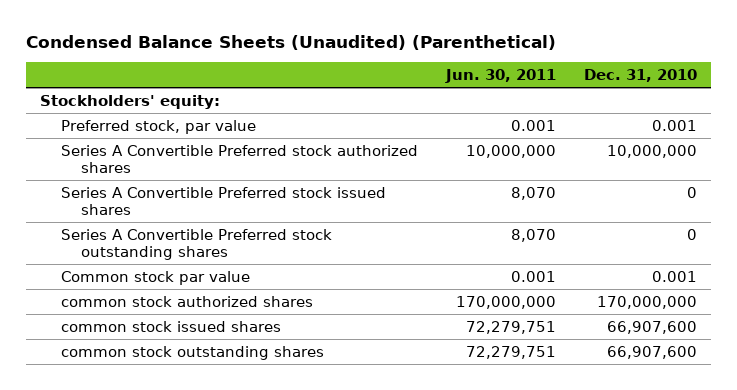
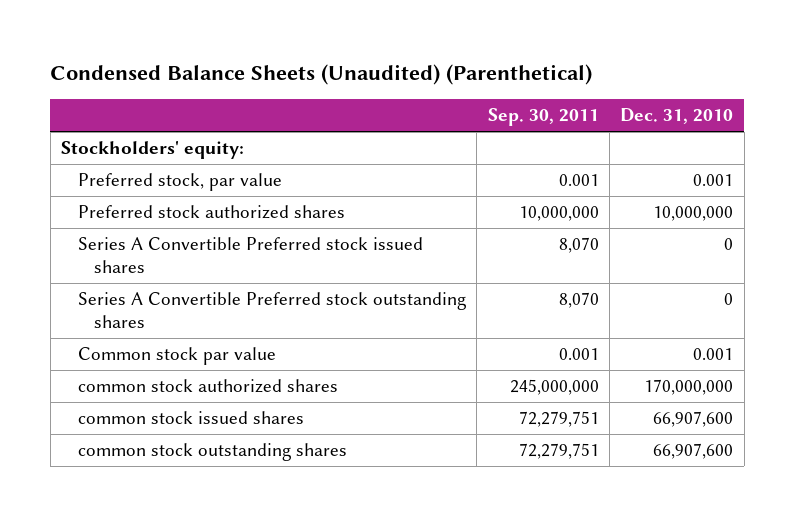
[444,68,556,83] Jun. 30, 2011 -> none
none -> [487,108,599,127] Sep. 30, 2011
[60,144,418,173] Series A Convertible Preferred stock authorized shares -> [77,205,345,220] Preferred stock authorized shares

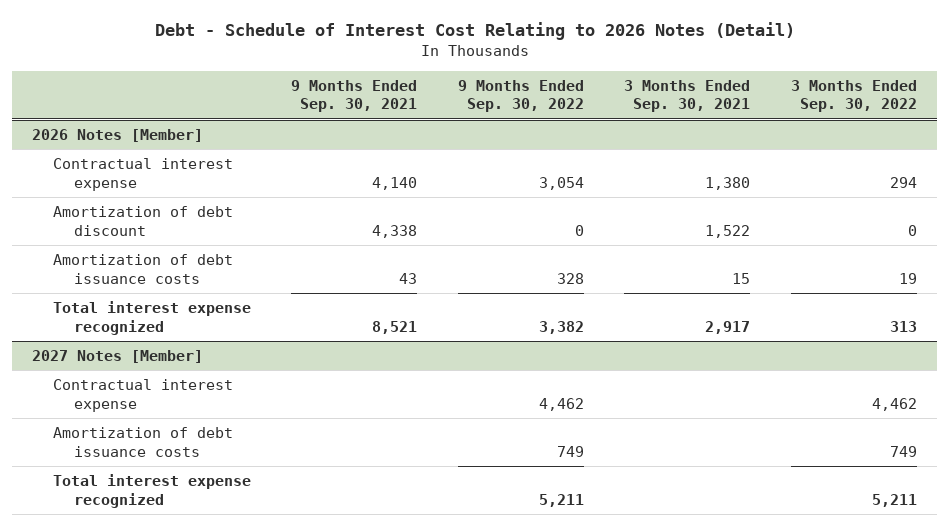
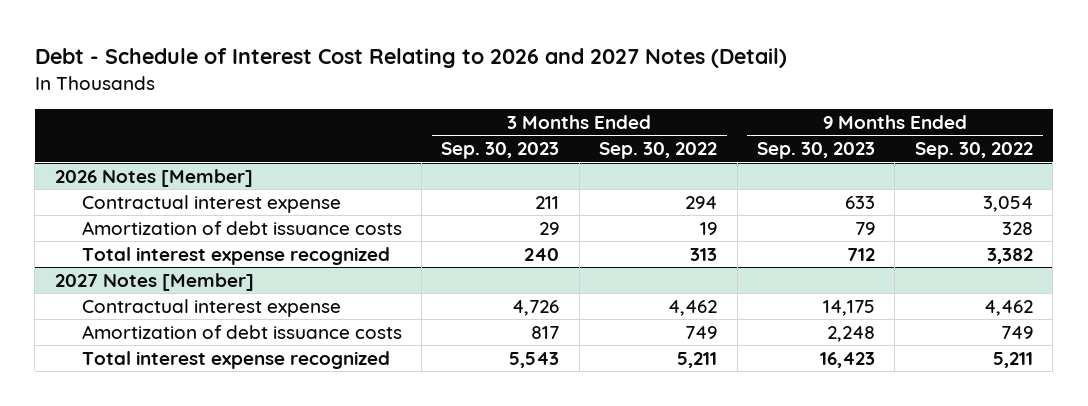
[154,21,795,40] Debt - Schedule of Interest Cost Relating to 2026 Notes (Detail) -> [34,48,787,69] Debt - Schedule of Interest Cost Relating to 2026 and 2027 Notes (Detail)
[291,79,418,113] 9 Months Ended Sep. 30, 2021 -> none
[624,79,751,113] 3 Months Ended Sep. 30, 2021 -> none
none -> [441,142,560,160] Sep. 30, 2023
none -> [757,142,876,160] Sep. 30, 2023
[53,206,234,236] Amortization of debt discount -> none

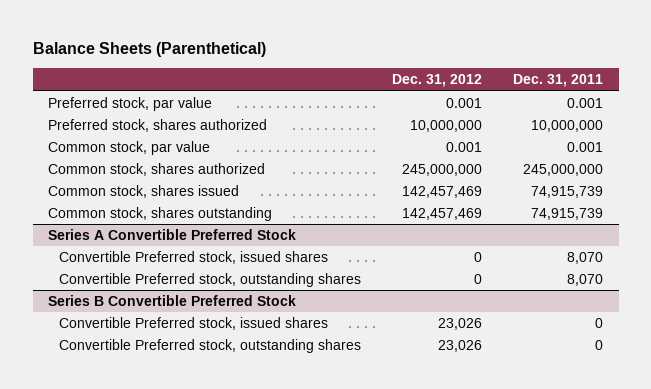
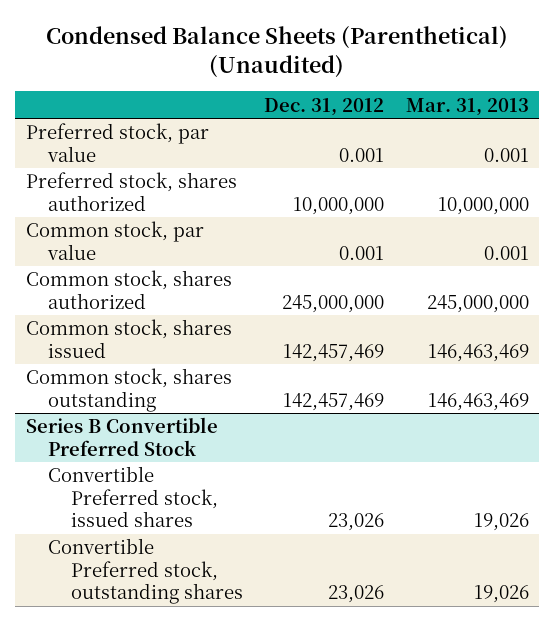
[32,42,266,58] Balance Sheets (Parenthetical) -> [46,25,509,78] Condensed Balance Sheets (Parenthetical) (Unaudited)
[513,74,604,88] Dec. 31, 2011 -> none
none -> [405,97,529,116] Mar. 31, 2013
[48,229,297,241] Series A Convertible Preferred Stock -> none
[58,251,328,265] Convertible Preferred stock, issued shares -> none
[58,273,361,288] Convertible Preferred stock, outstanding shares -> none

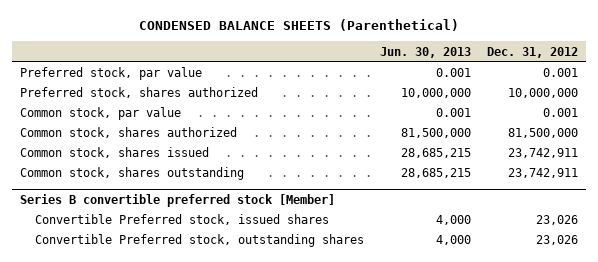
[46,25,509,78] Condensed Balance Sheets (Parenthetical) (Unaudited) -> [138,18,459,31] CONDENSED BALANCE SHEETS (Parenthetical)
[405,97,529,116] Mar. 31, 2013 -> none
none -> [380,46,472,58] Jun. 30, 2013
[282,294,385,313] 245,000,000 -> [507,128,578,139] 81,500,000
[283,343,385,362] 142,457,469 -> [507,148,578,159] 23,742,911
[283,392,385,411] 142,457,469 -> [507,168,578,179] 23,742,911
[25,417,218,456] Series B Convertible Preferred Stock -> [19,194,335,208] Series B convertible preferred stock [Member]

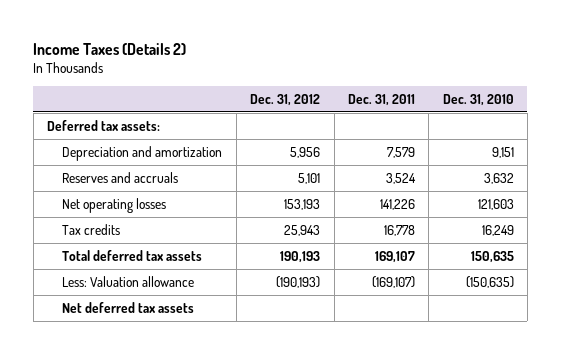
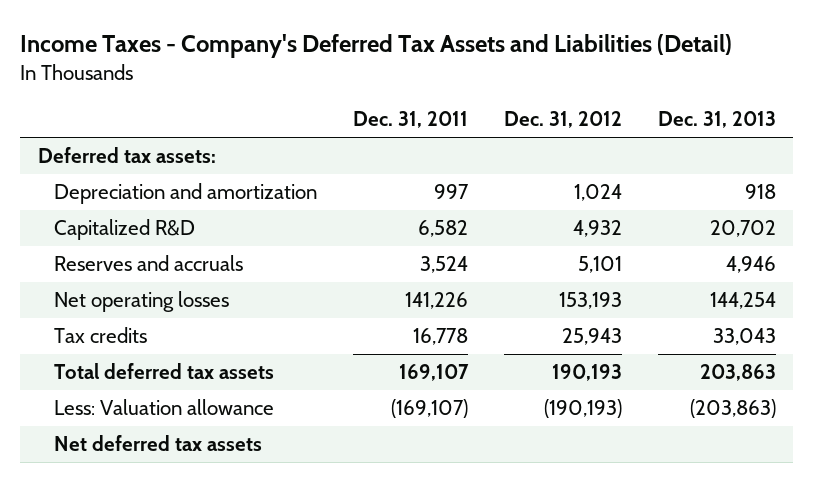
[33,42,187,55] Income Taxes (Details 2) -> [20,34,733,59] Income Taxes - Company's Deferred Tax Assets and Liabilities (Detail)
[442,94,514,107] Dec. 31, 2010 -> none
none -> [657,111,776,129] Dec. 31, 2013
[290,146,321,158] 5,956 -> [573,184,622,202] 1,024
[386,146,415,158] 7,579 -> [433,184,469,200] 997
none -> [54,219,196,241] Capitalized R&D

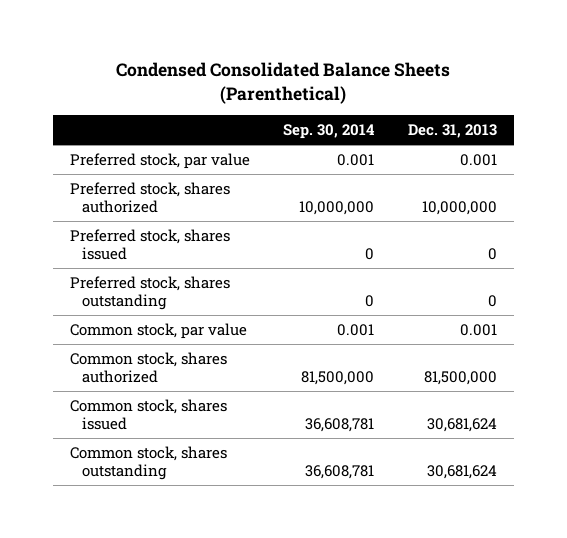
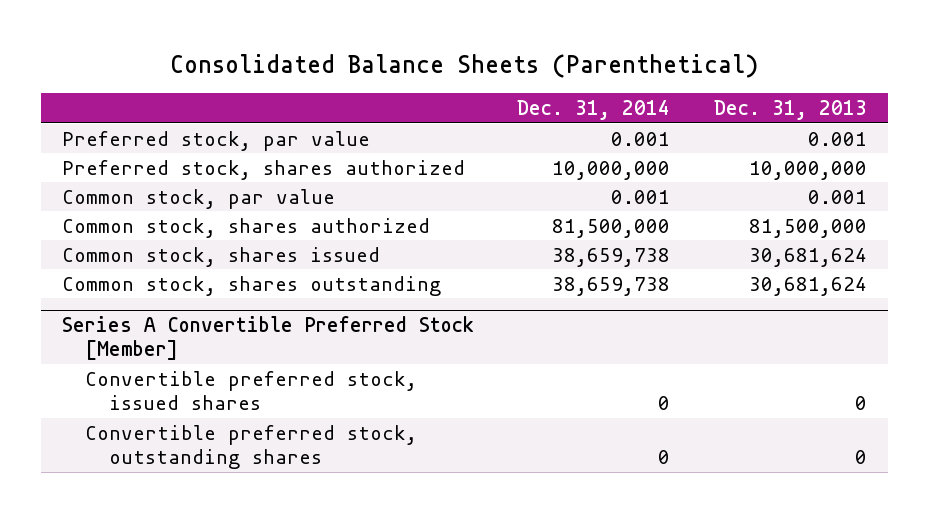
[116,62,451,104] Condensed Consolidated Balance Sheets (Parenthetical) -> [170,53,759,78] Consolidated Balance Sheets (Parenthetical)
[283,124,376,140] Sep. 30, 2014 -> none
none -> [517,100,671,121] Dec. 31, 2014
[69,229,230,261] Preferred stock, shares issued -> none
[69,276,230,311] Preferred stock, shares outstanding -> none
none -> [62,315,475,361] Series A Convertible Preferred Stock [Member]
none -> [85,370,418,410] Convertible preferred stock, issued shares
none -> [85,424,418,469] Convertible preferred stock, outstanding shares

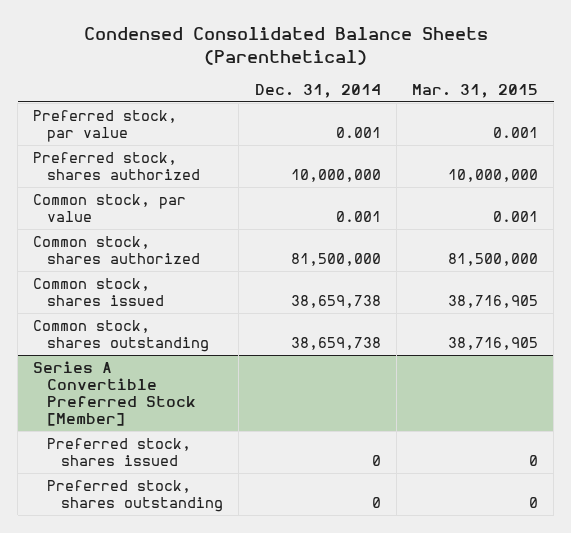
[170,53,759,78] Consolidated Balance Sheets (Parenthetical) -> [83,27,488,65] Condensed Consolidated Balance Sheets (Parenthetical)
[713,100,867,121] Dec. 31, 2013 -> none
none -> [412,83,539,98] Mar. 31, 2015
[85,370,418,410] Convertible preferred stock, issued shares -> [47,437,192,467] Preferred stock, shares issued
[85,424,418,469] Convertible preferred stock, outstanding shares -> [47,479,224,513] Preferred stock, shares outstanding

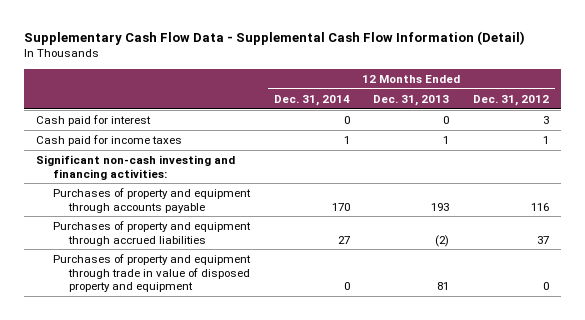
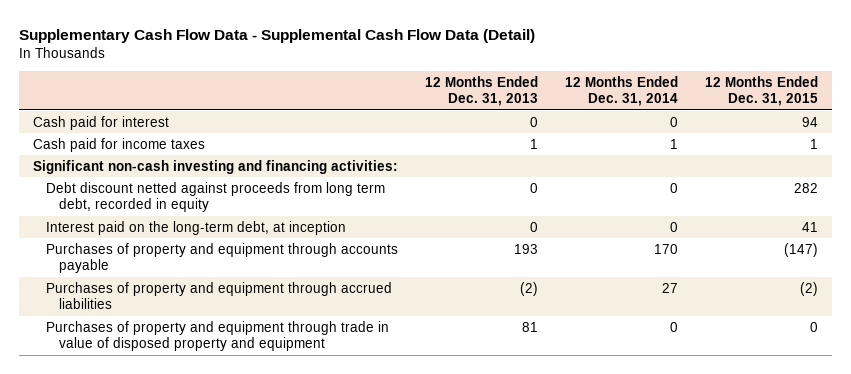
[24,30,526,45] Supplementary Cash Flow Data - Supplemental Cash Flow Information (Detail) -> [19,28,536,43] Supplementary Cash Flow Data - Supplemental Cash Flow Data (Detail)
[472,94,549,106] Dec. 31, 2012 -> none
none -> [705,76,819,107] 12 Months Ended Dec. 31, 2015
none -> [45,181,385,212] Debt discount netted against proceeds from long term debt, recorded in equity
none -> [45,220,346,235] Interest paid on the long-term debt, at inception

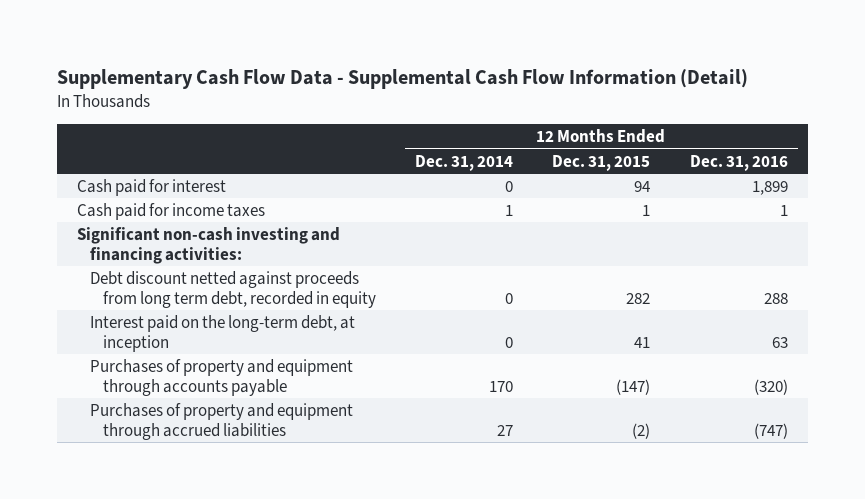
[19,28,536,43] Supplementary Cash Flow Data - Supplemental Cash Flow Data (Detail) -> [57,69,749,90] Supplementary Cash Flow Data - Supplemental Cash Flow Information (Detail)
[425,76,539,107] 12 Months Ended Dec. 31, 2013 -> none
none -> [689,154,788,171] Dec. 31, 2016
[45,320,389,351] Purchases of property and equipment through trade in value of disposed property and equipment -> none

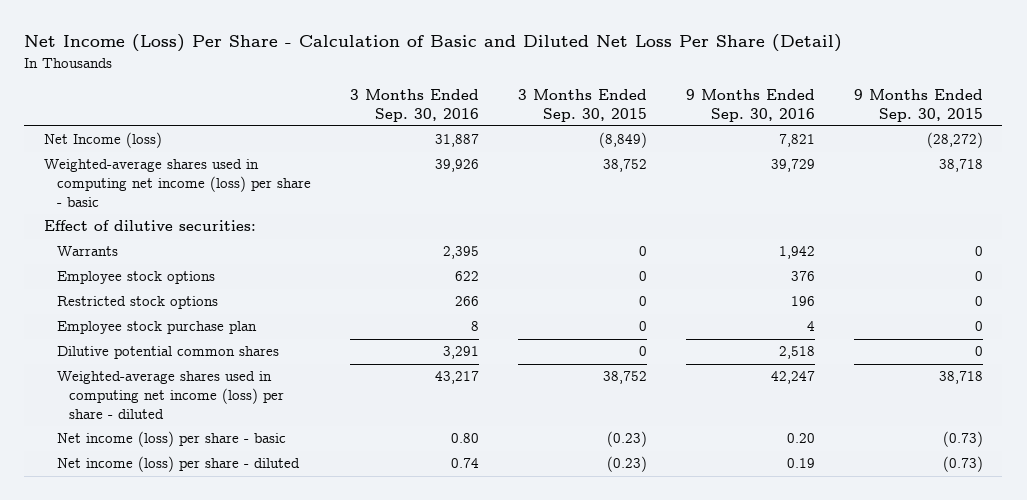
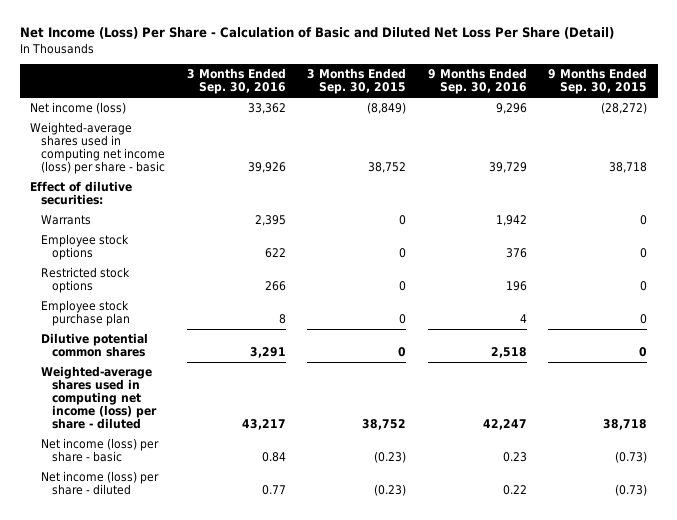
[43,132,162,149] Net Income (loss) -> [30,102,127,115] Net income (loss)
[434,134,479,148] 31,887 -> [247,103,286,115] 33,362
[778,134,815,148] 7,821 -> [495,103,527,115] 9,296
[450,433,479,444] 0.80 -> [261,452,286,463] 0.84
[786,433,815,444] 0.20 -> [502,452,527,463] 0.23
[450,458,479,469] 0.74 -> [261,485,286,496] 0.77
[786,458,815,469] 0.19 -> [502,485,527,496] 0.22

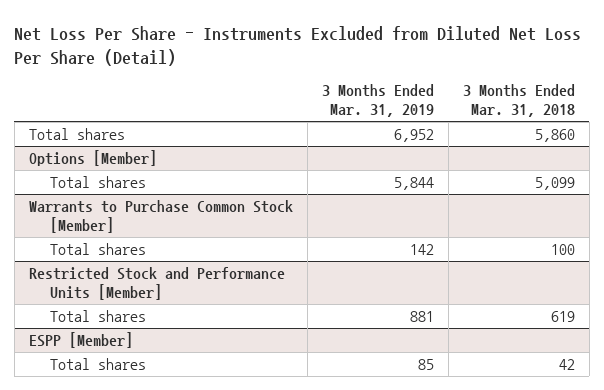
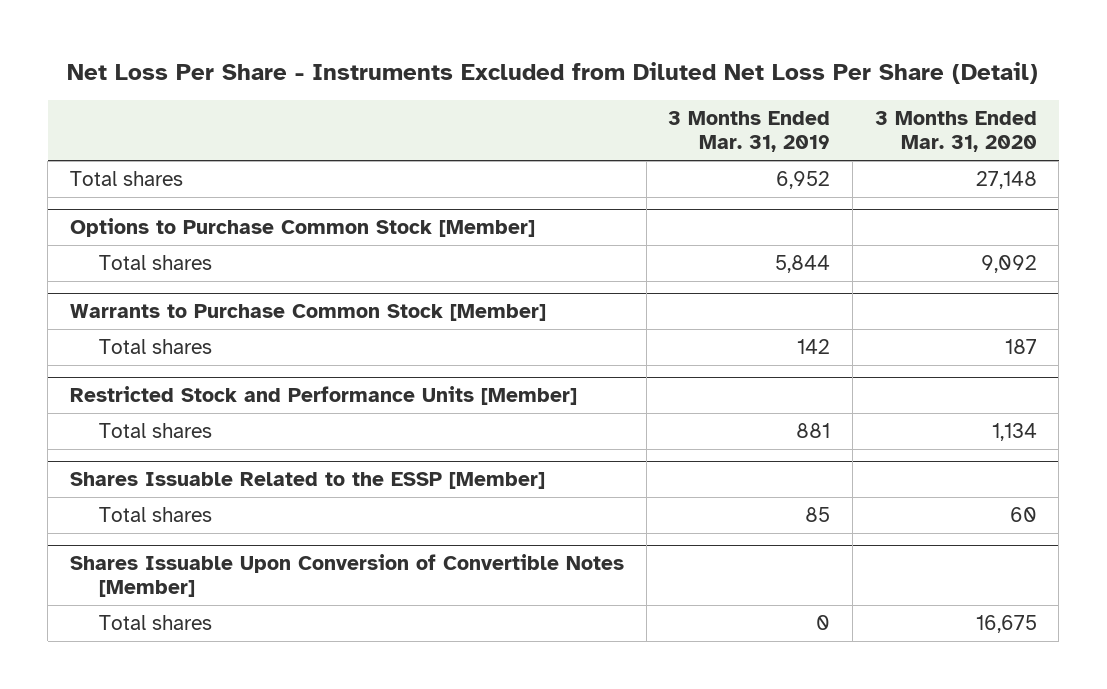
[462,84,575,118] 3 Months Ended Mar. 31, 2018 -> none
none -> [874,111,1037,153] 3 Months Ended Mar. 31, 2020
[28,149,157,166] Options [Member] -> [70,217,536,237] Options to Purchase Common Stock [Member]
[28,331,133,348] ESPP [Member] -> [70,471,546,489] Shares Issuable Related to the ESSP [Member]
none -> [70,553,625,598] Shares Issuable Upon Conversion of Convertible Notes [Member]
none -> [99,614,213,630] Total shares

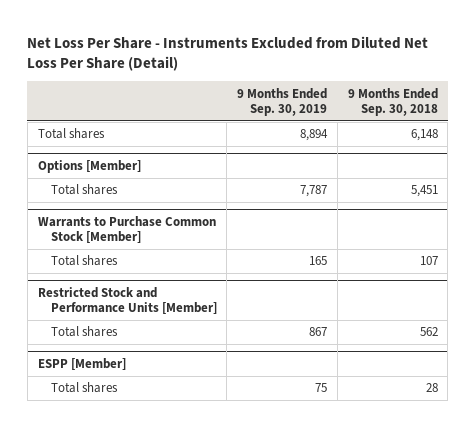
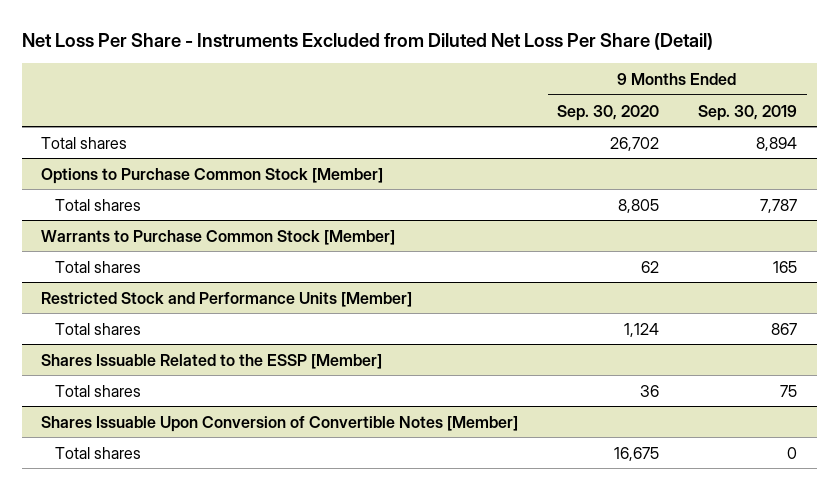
[347,87,438,117] 9 Months Ended Sep. 30, 2018 -> none
none -> [557,104,660,121] Sep. 30, 2020
[37,159,141,173] Options [Member] -> [41,167,384,184] Options to Purchase Common Stock [Member]
[37,357,126,370] ESPP [Member] -> [41,353,383,369] Shares Issuable Related to the ESSP [Member]
none -> [41,415,519,432] Shares Issuable Upon Conversion of Convertible Notes [Member]
none -> [54,446,141,459] Total shares

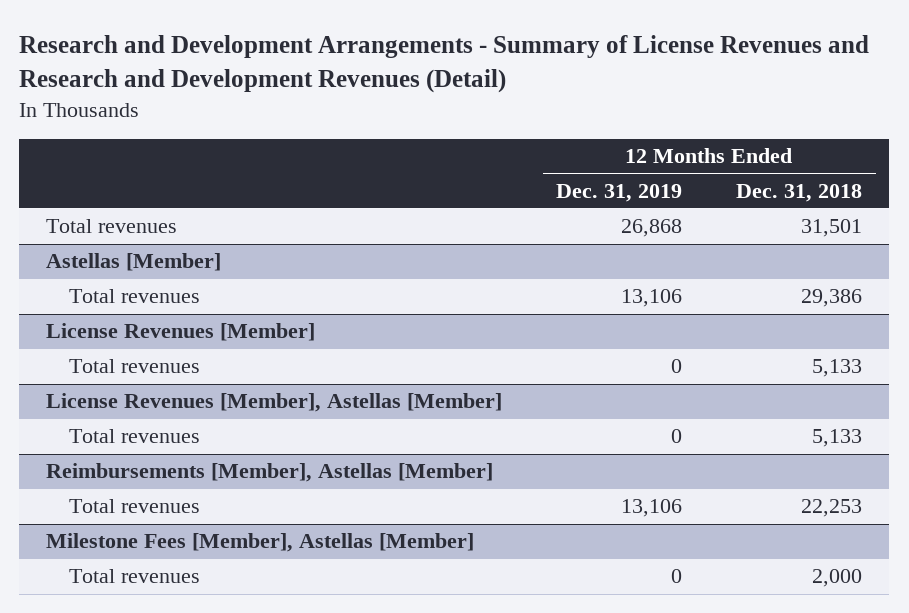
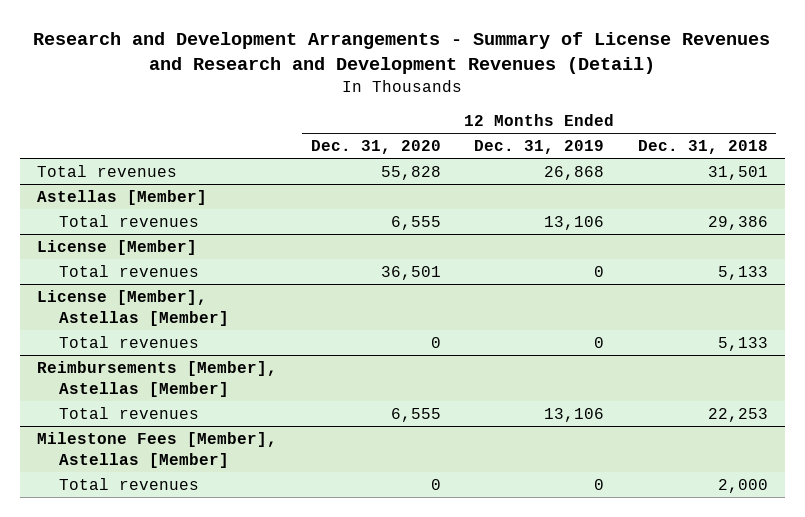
none -> [310,140,441,155] Dec. 31, 2020
[46,323,316,342] License Revenues [Member] -> [36,239,197,255] License [Member]
[46,393,503,413] License Revenues [Member], Astellas [Member] -> [36,289,229,326] License [Member], Astellas [Member]

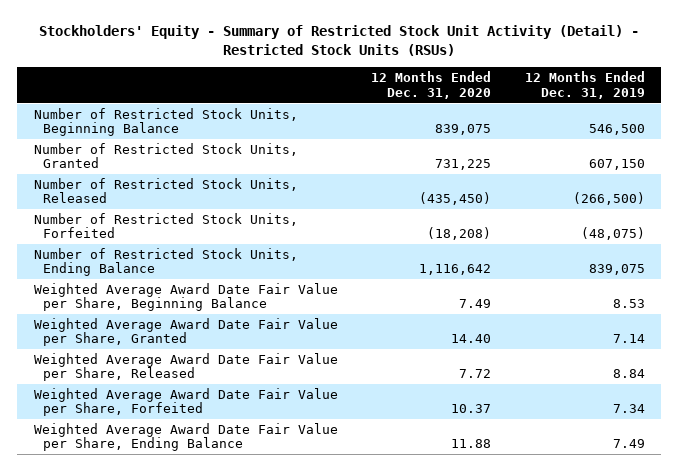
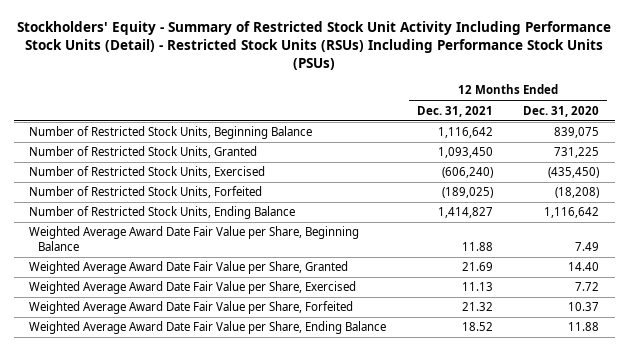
[39,25,640,57] Stockholders' Equity - Summary of Restricted Stock Unit Activity (Detail) - Restricted Stock Units (RSUs) -> [17,21,612,71] Stockholders' Equity - Summary of Restricted Stock Unit Activity Including Performance Stock Units (Detail) - Restricted Stock Units (RSUs) Including Performance Stock Units (PSUs)
[524,71,645,99] 12 Months Ended Dec. 31, 2019 -> none
none -> [416,105,493,117] Dec. 31, 2021
[33,177,298,204] Number of Restricted Stock Units, Released -> [29,166,266,179] Number of Restricted Stock Units, Exercised
[33,352,338,382] Weighted Average Award Date Fair Value per Share, Released -> [29,281,357,295] Weighted Average Award Date Fair Value per Share, Exercised

